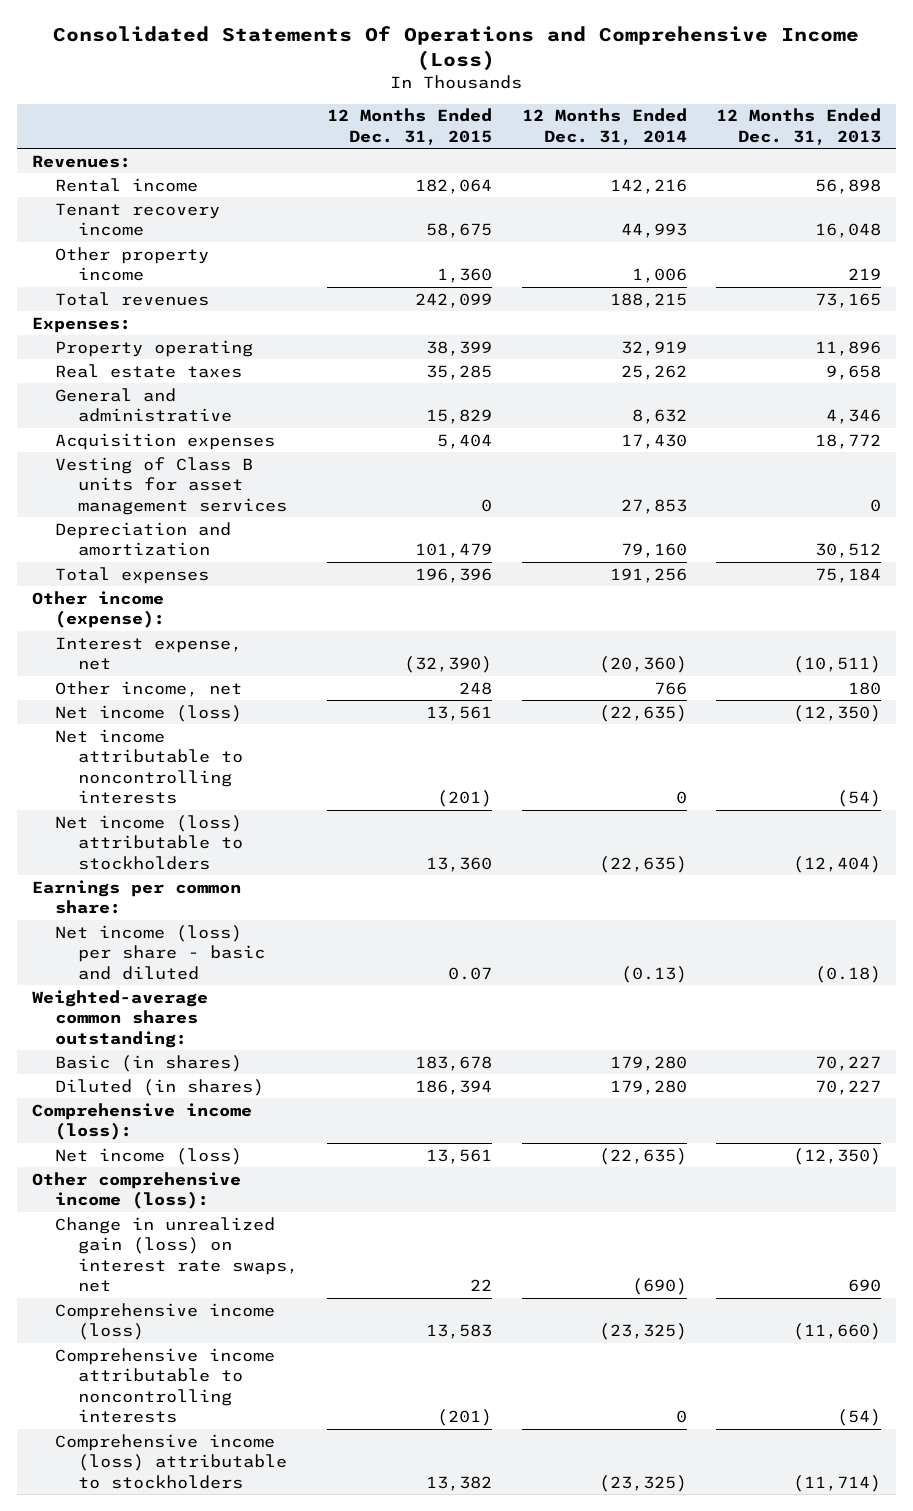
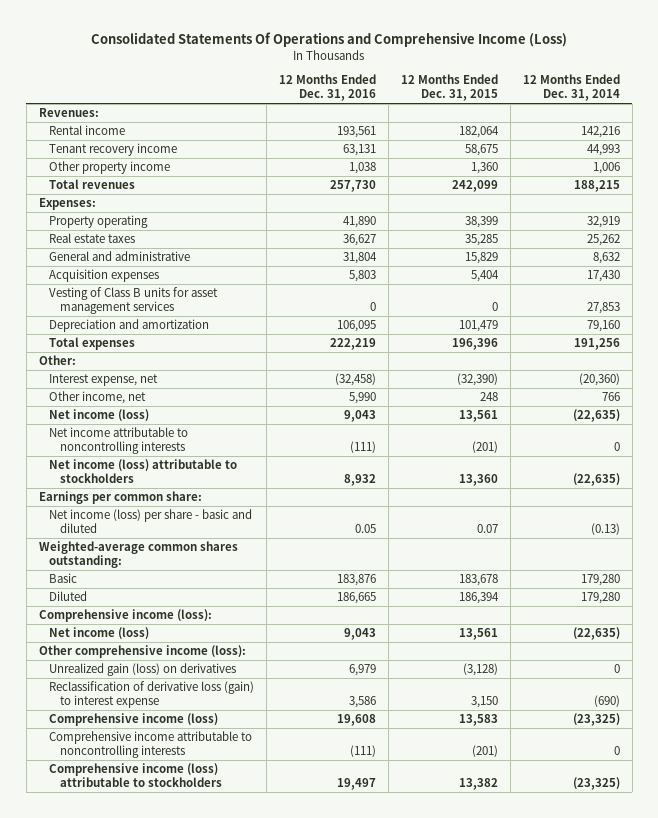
[716,108,882,145] 12 Months Ended Dec. 31, 2013 -> none
none -> [278,74,376,102] 12 Months Ended Dec. 31, 2016
[31,590,165,629] Other income (expense): -> [38,355,76,366] Other:
[54,1054,242,1072] Basic (in shares) -> [49,573,78,584] Basic
[54,1078,264,1096] Diluted (in shares) -> [49,591,88,602] Diluted
[54,1216,298,1292] Change in unrealized gain (loss) on interest rate swaps, net -> none
none -> [49,663,237,677] Unrealized gain (loss) on derivatives
none -> [49,681,255,709] Reclassification of derivative loss (gain) to interest expense

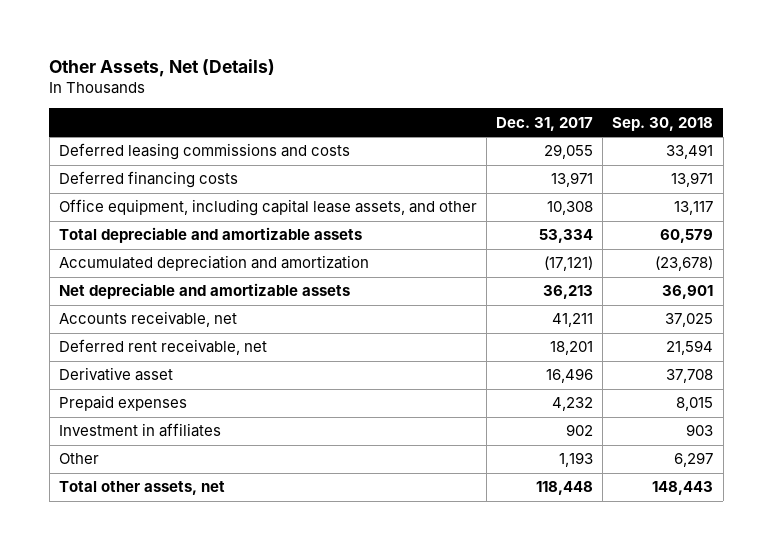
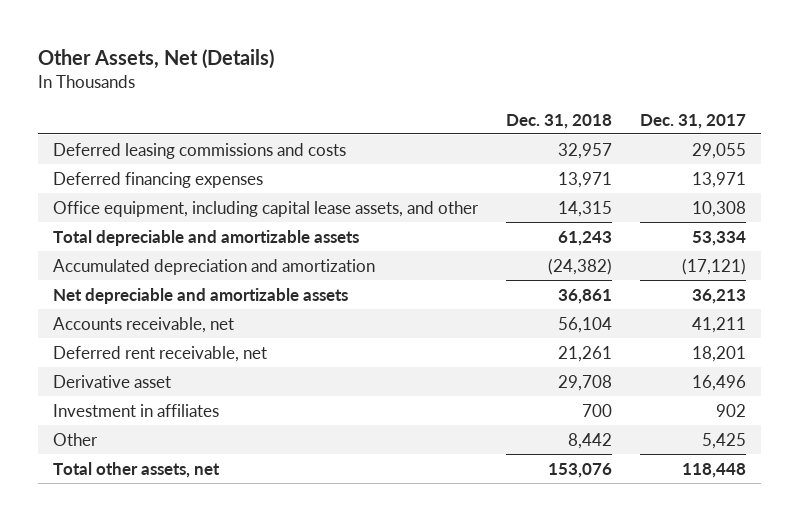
[612,116,714,131] Sep. 30, 2018 -> none
none -> [505,113,612,129] Dec. 31, 2018
[58,171,238,189] Deferred financing costs -> [52,171,263,188] Deferred financing expenses
[58,395,187,412] Prepaid expenses -> none
[559,452,594,468] 1,193 -> [702,432,747,449] 5,425

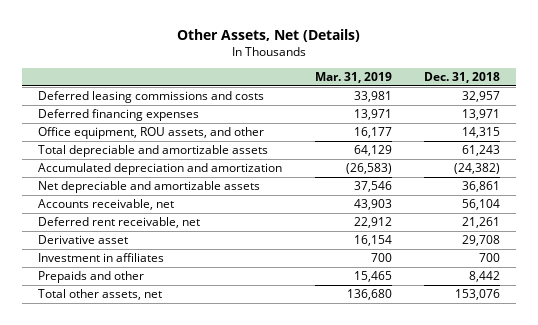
[640,113,747,129] Dec. 31, 2017 -> none
none -> [314,72,392,84] Mar. 31, 2019
[52,200,479,217] Office equipment, including capital lease assets, and other -> [38,127,265,140] Office equipment, ROU assets, and other
[52,432,98,446] Other -> [38,271,145,284] Prepaids and other

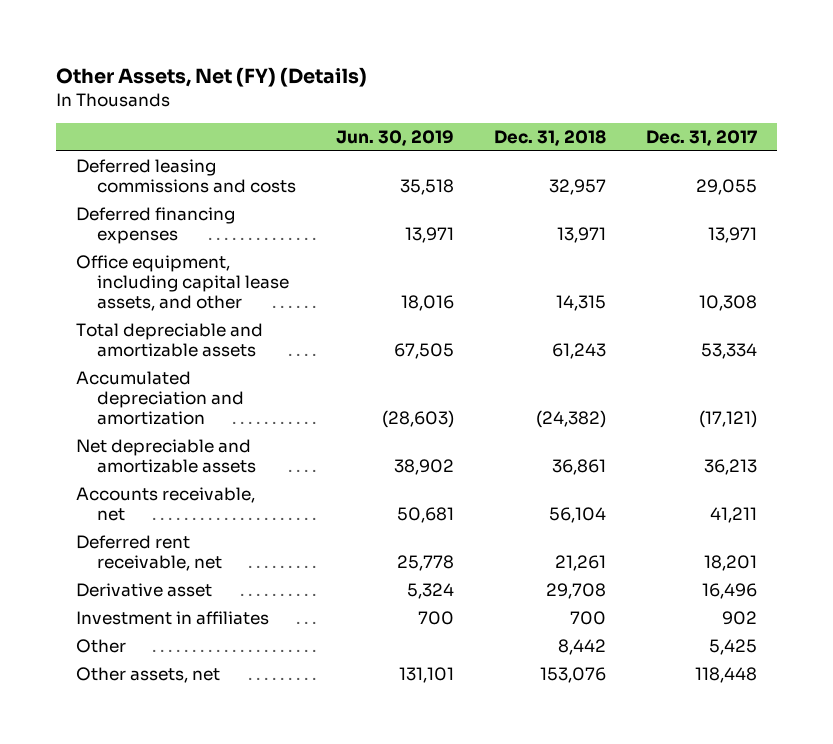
[177,29,361,43] Other Assets, Net (Details) -> [56,66,368,87] Other Assets, Net (FY) (Details)
[314,72,392,84] Mar. 31, 2019 -> none
none -> [335,129,454,146] Jun. 30, 2019
none -> [645,129,757,146] Dec. 31, 2017
[38,127,265,140] Office equipment, ROU assets, and other -> [76,255,290,312] Office equipment, including capital lease assets, and other
[38,271,145,284] Prepaids and other -> [76,639,127,654] Other
[38,289,163,301] Total other assets, net -> [76,667,221,684] Other assets, net

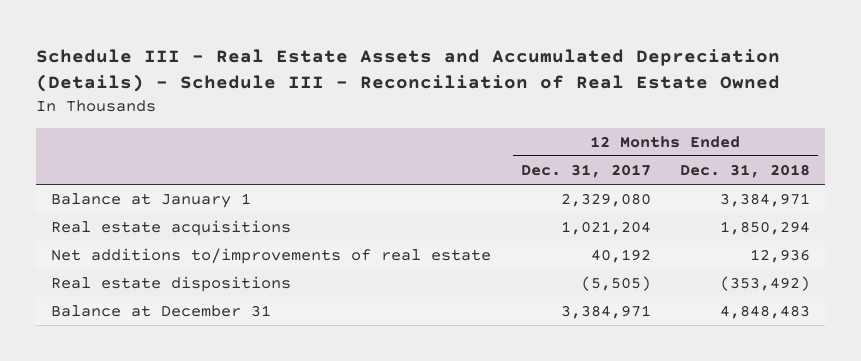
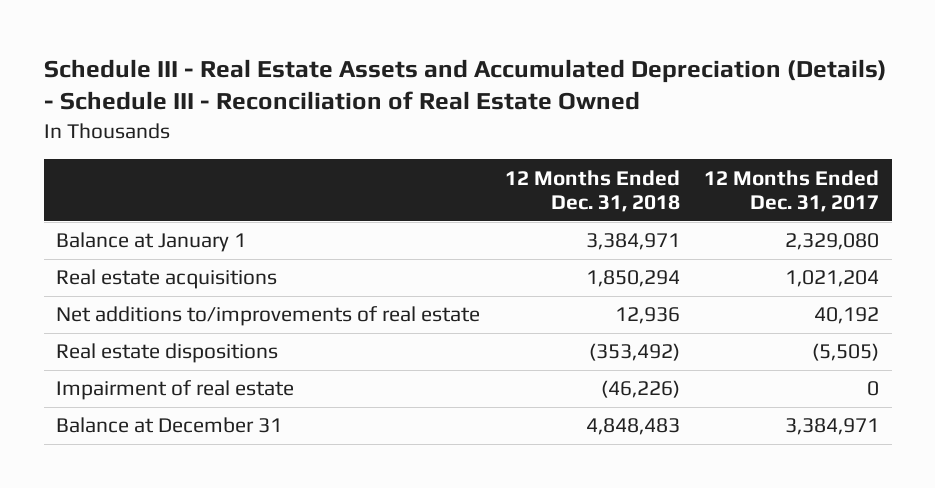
none -> [56,380,295,401] Impairment of real estate

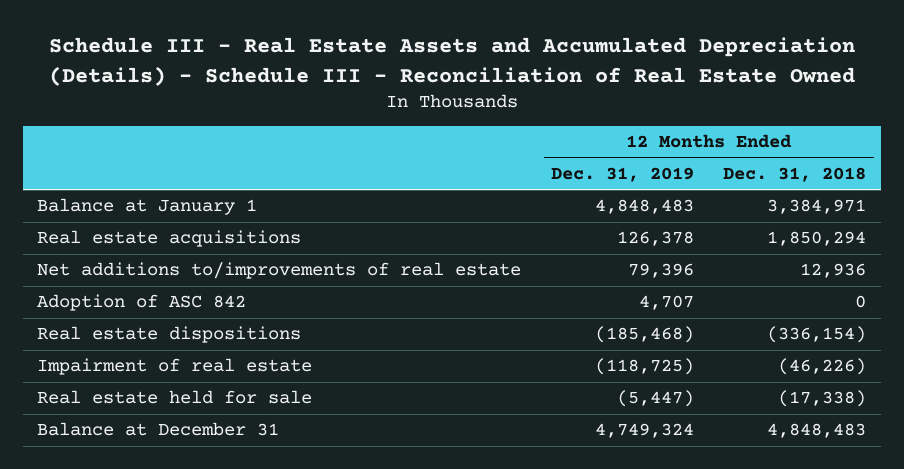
[704,169,880,213] 12 Months Ended Dec. 31, 2017 -> none
none -> [550,166,694,182] Dec. 31, 2019
none -> [37,294,247,312] Adoption of ASC 842
[588,343,680,362] (353,492) -> [767,326,867,344] (336,154)
none -> [37,390,313,405] Real estate held for sale

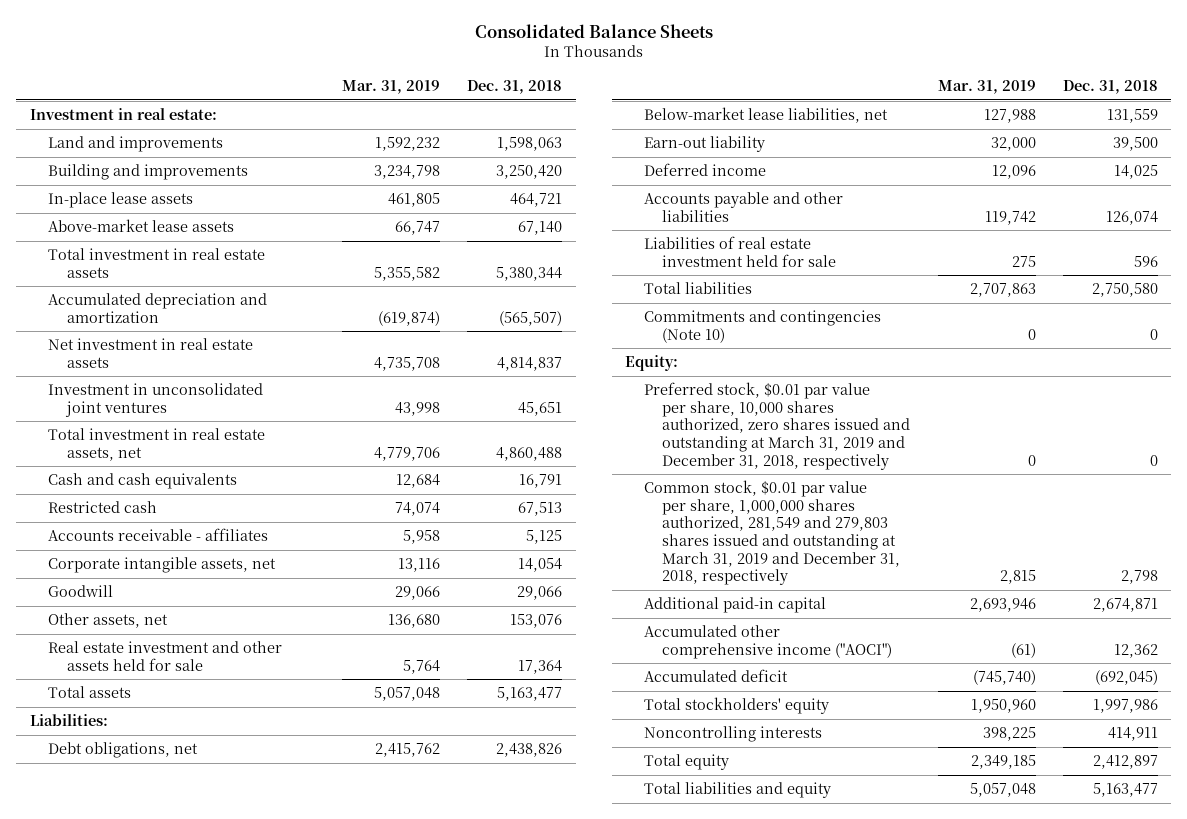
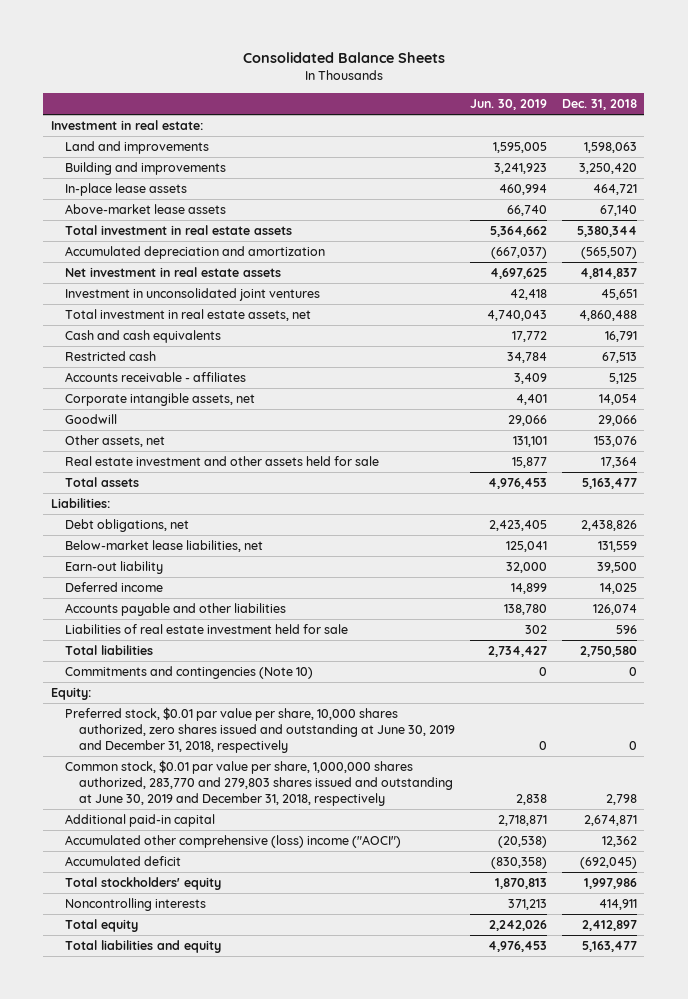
[341,79,440,94] Mar. 31, 2019 -> none
none -> [469,98,547,110] Jun. 30, 2019
[643,382,911,470] Preferred stock, $0.01 par value per share, 10,000 shares authorized, zero shares issued and outstanding at March 31, 2019 and December 31, 2018, respectively -> [64,707,455,754] Preferred stock, $0.01 par value per share, 10,000 shares authorized, zero shares issued and outstanding at June 30, 2019 and December 31, 2018, respectively
[643,480,901,586] Common stock, $0.01 par value per share, 1,000,000 shares authorized, 281,549 and 279,803 shares issued and outstanding at March 31, 2019 and December 31, 2018, respectively -> [64,760,453,807] Common stock, $0.01 par value per share, 1,000,000 shares authorized, 283,770 and 279,803 shares issued and outstanding at June 30, 2019 and December 31, 2018, respectively
[643,625,893,659] Accumulated other comprehensive income ("AOCI") -> [64,835,401,849] Accumulated other comprehensive (loss) income ("AOCI")

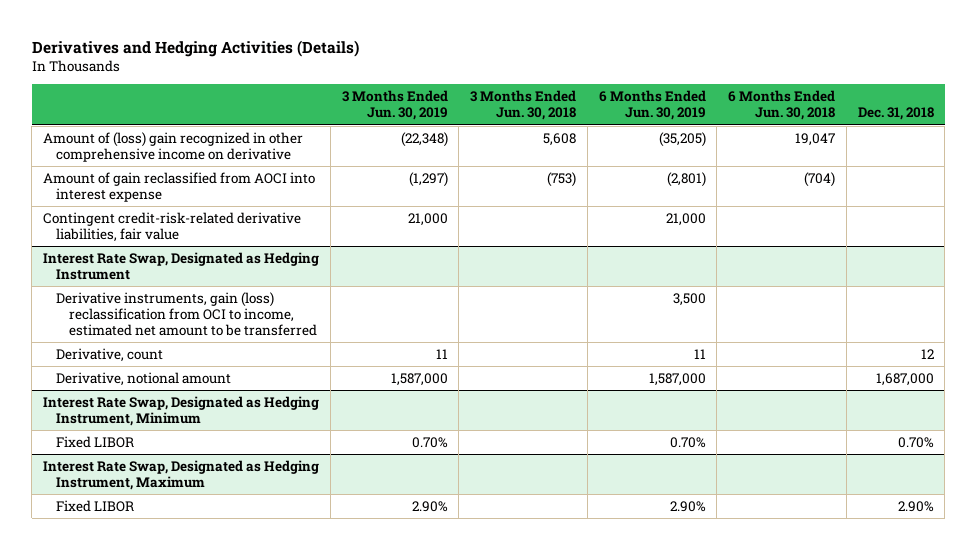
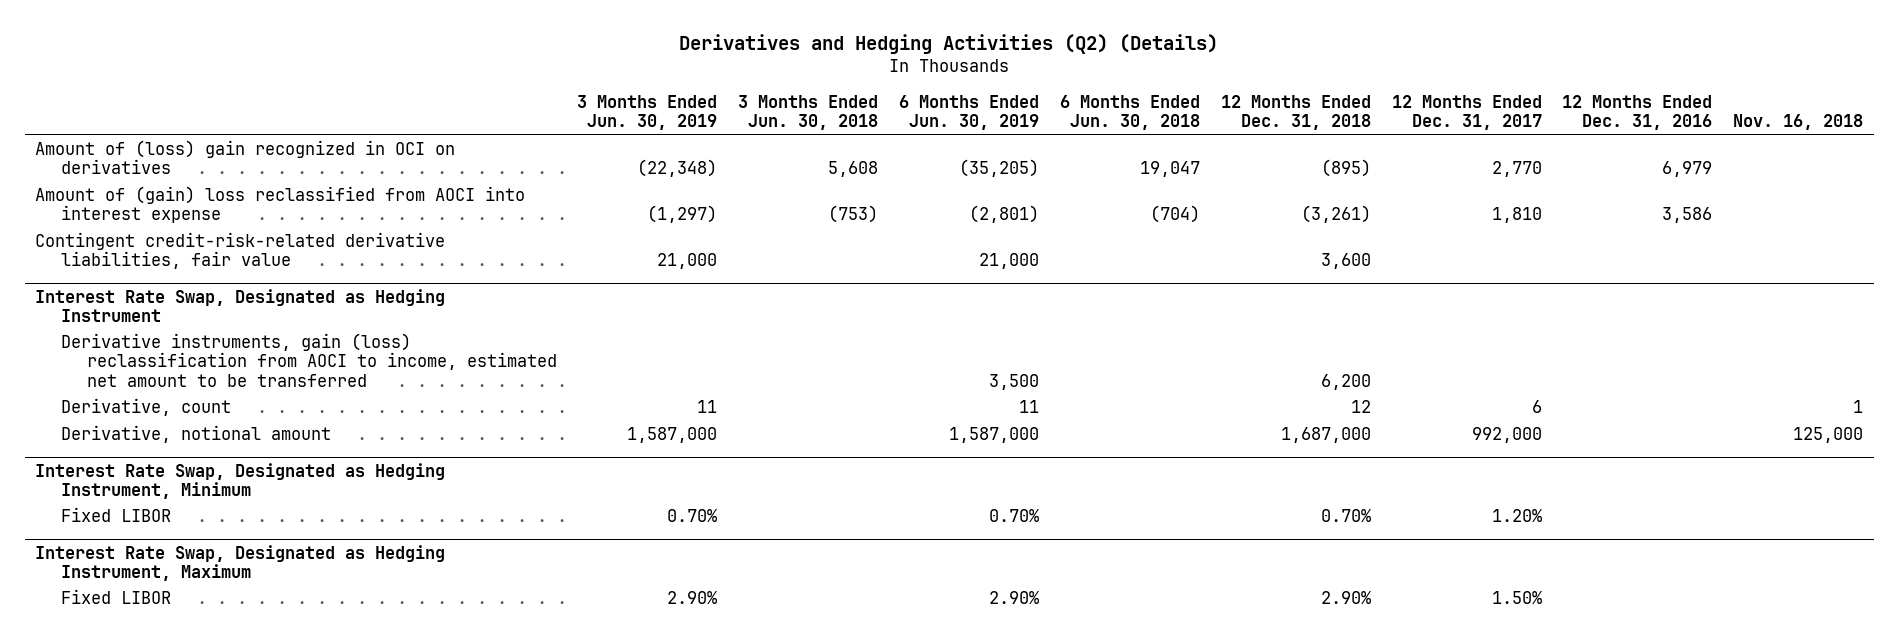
[31,39,359,57] Derivatives and Hedging Activities (Details) -> [679,34,1219,55] Derivatives and Hedging Activities (Q2) (Details)
[857,107,934,121] Dec. 31, 2018 -> none
none -> [1220,95,1371,131] 12 Months Ended Dec. 31, 2018
none -> [1391,95,1542,131] 12 Months Ended Dec. 31, 2017
none -> [1562,95,1713,131] 12 Months Ended Dec. 31, 2016
none -> [1733,114,1864,131] Nov. 16, 2018
[43,131,304,162] Amount of (loss) gain recognized in other comprehensive income on derivative -> [35,140,456,175] Amount of (loss) gain recognized in OCI on derivatives
[43,171,316,202] Amount of gain reclassified from AOCI into interest expense -> [35,186,526,224] Amount of (gain) loss reclassified from AOCI into interest expense
[55,291,317,336] Derivative instruments, gain (loss) reclassification from OCI to income, estimated net amount to be transferred -> [61,333,557,387] Derivative instruments, gain (loss) reclassification from AOCI to income, estimated net amount to be transferred

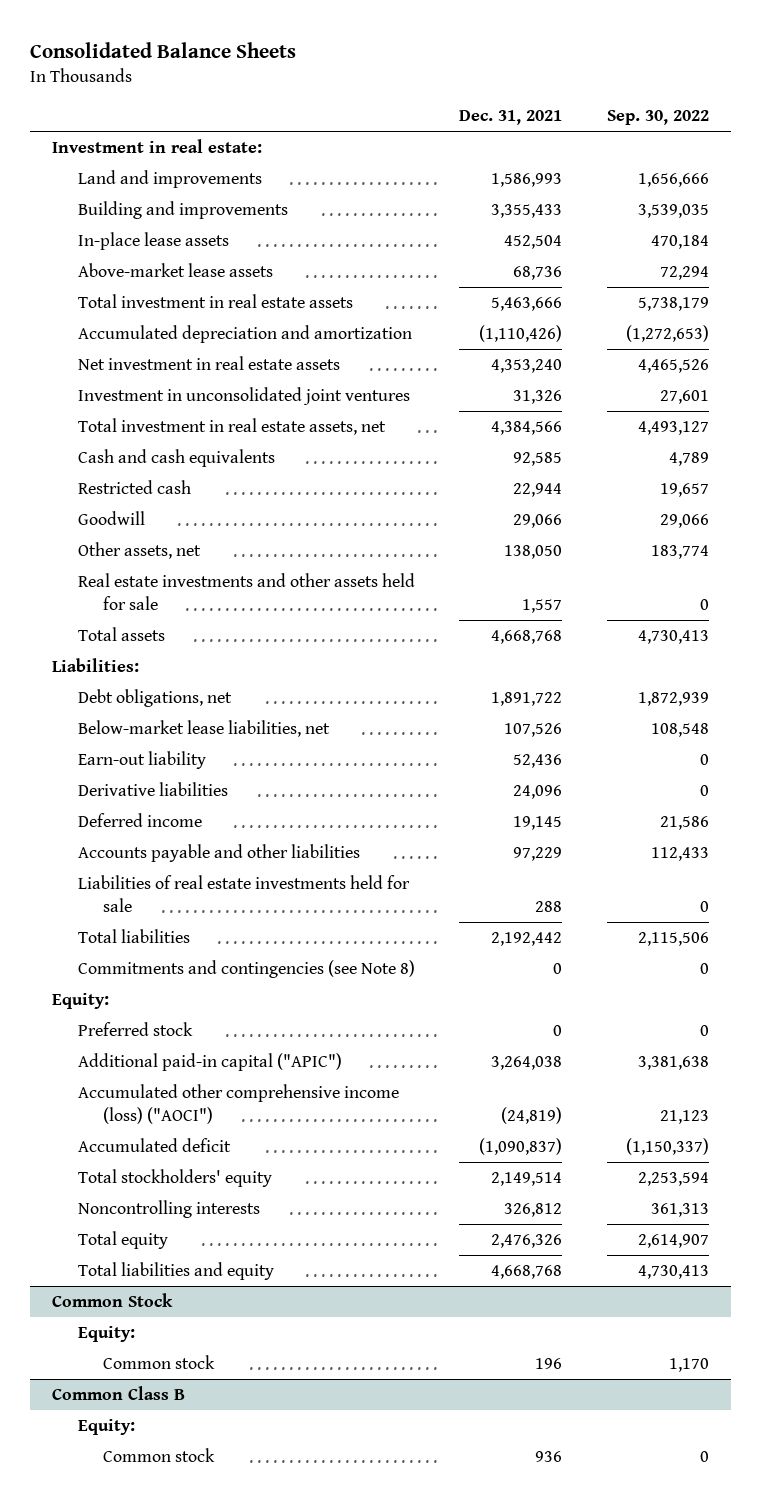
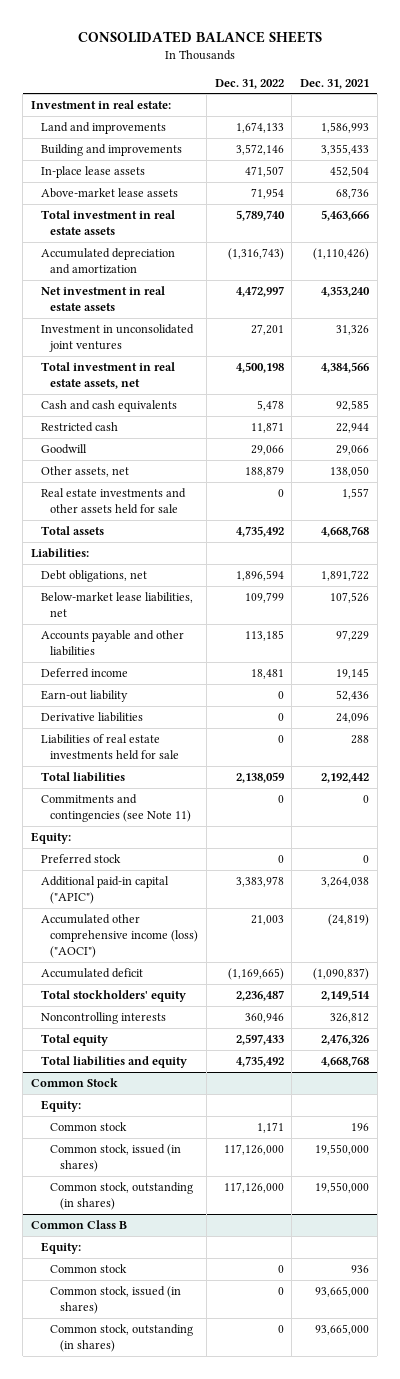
[29,41,296,58] Consolidated Balance Sheets -> [78,31,323,44] CONSOLIDATED BALANCE SHEETS
[607,110,710,126] Sep. 30, 2022 -> none
none -> [214,78,284,89] Dec. 31, 2022
[77,844,360,863] Accounts payable and other liabilities -> [40,630,184,656] Accounts payable and other liabilities
[77,813,202,828] Deferred income -> [40,668,128,679] Deferred income
[77,960,415,979] Commitments and contingencies (see Note 8) -> [40,794,192,822] Commitments and contingencies (see Note 11)
none -> [50,1144,182,1172] Common stock, issued (in shares)
none -> [50,1182,194,1210] Common stock, outstanding (in shares)
none -> [50,1286,182,1314] Common stock, issued (in shares)
none -> [50,1324,194,1352] Common stock, outstanding (in shares)

